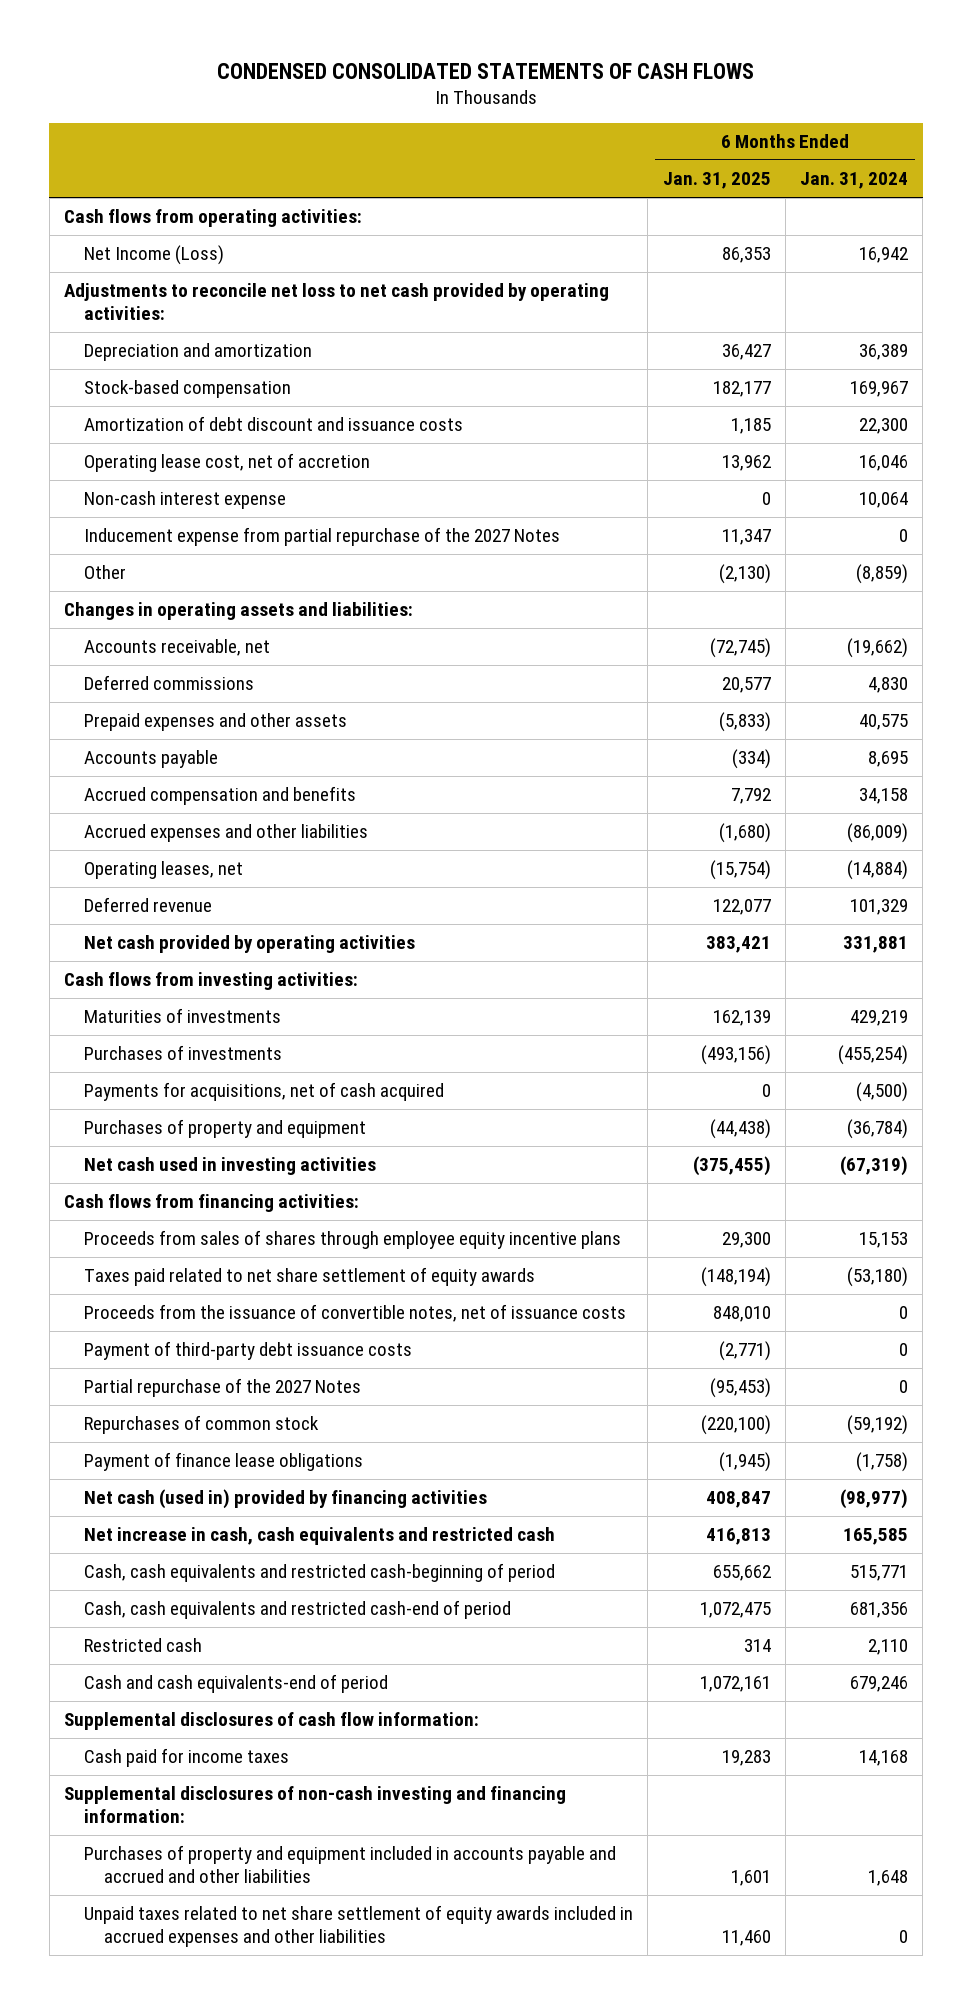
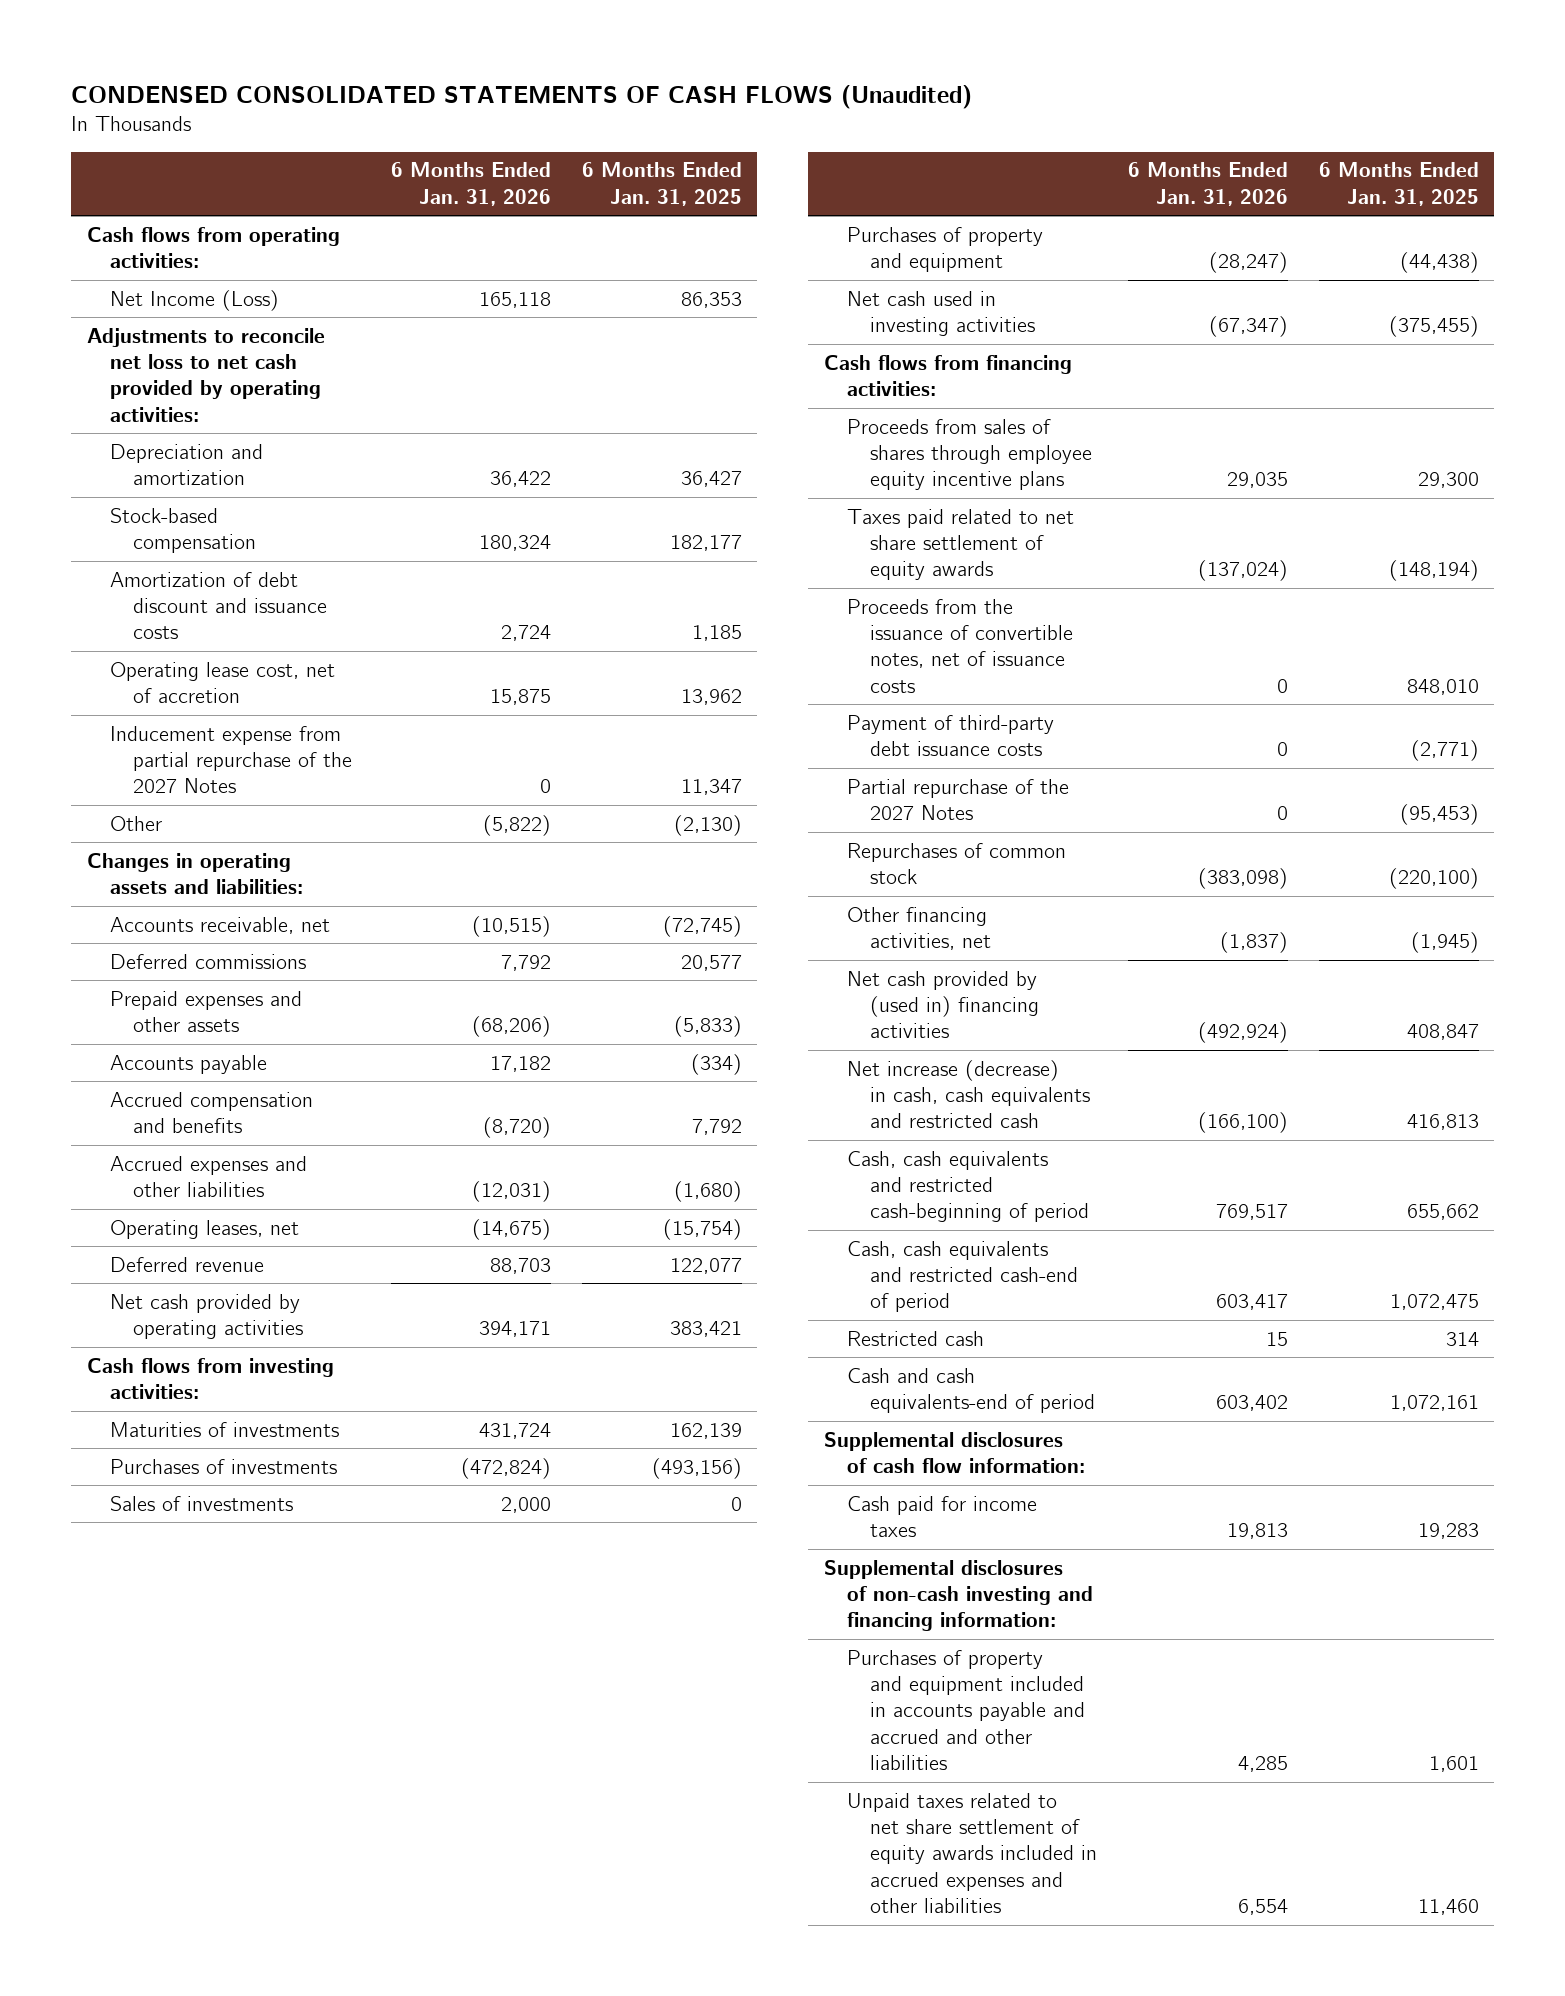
[217,62,755,79] CONDENSED CONSOLIDATED STATEMENTS OF CASH FLOWS -> [71,85,973,110] CONDENSED CONSOLIDATED STATEMENTS OF CASH FLOWS (Unaudited)
[799,172,908,190] Jan. 31, 2024 -> none
none -> [390,162,551,206] 6 Months Ended Jan. 31, 2026
[84,491,287,510] Non-cash interest expense -> none
[84,1082,445,1102] Payments for acquisitions, net of cash acquired -> none
none -> [109,1495,293,1511] Sales of investments
[84,1452,364,1472] Payment of finance lease obligations -> [847,906,992,951] Other financing activities, net
[84,1489,488,1510] Net cash (used in) provided by financing activities -> [847,970,1040,1039] Net cash provided by (used in) financing activities
[84,1527,556,1546] Net increase in cash, cash equivalents and restricted cash -> [847,1059,1091,1129] Net increase (decrease) in cash, cash equivalents and restricted cash

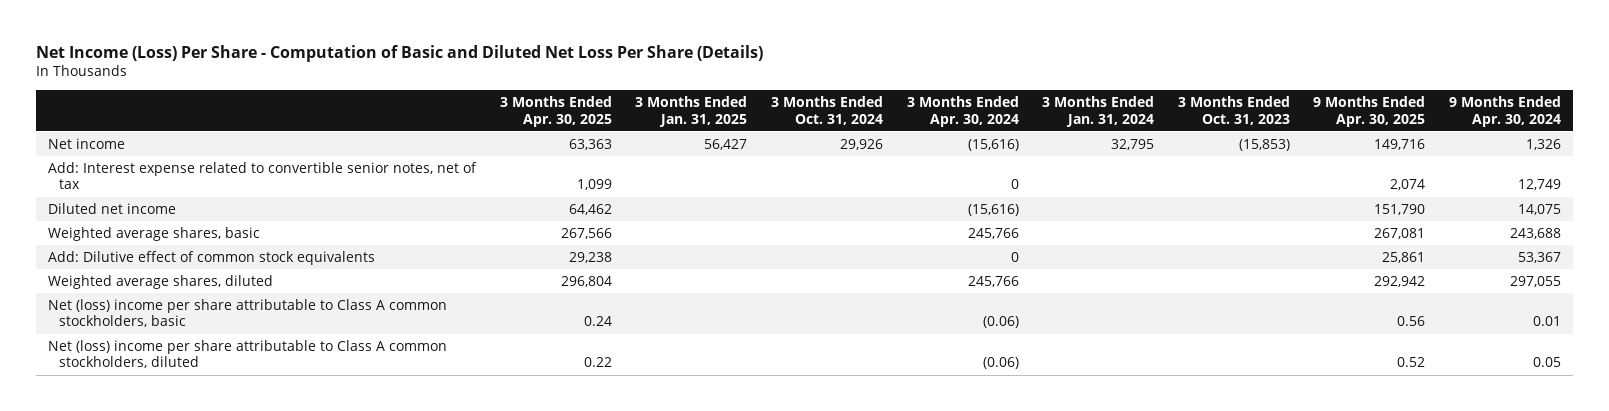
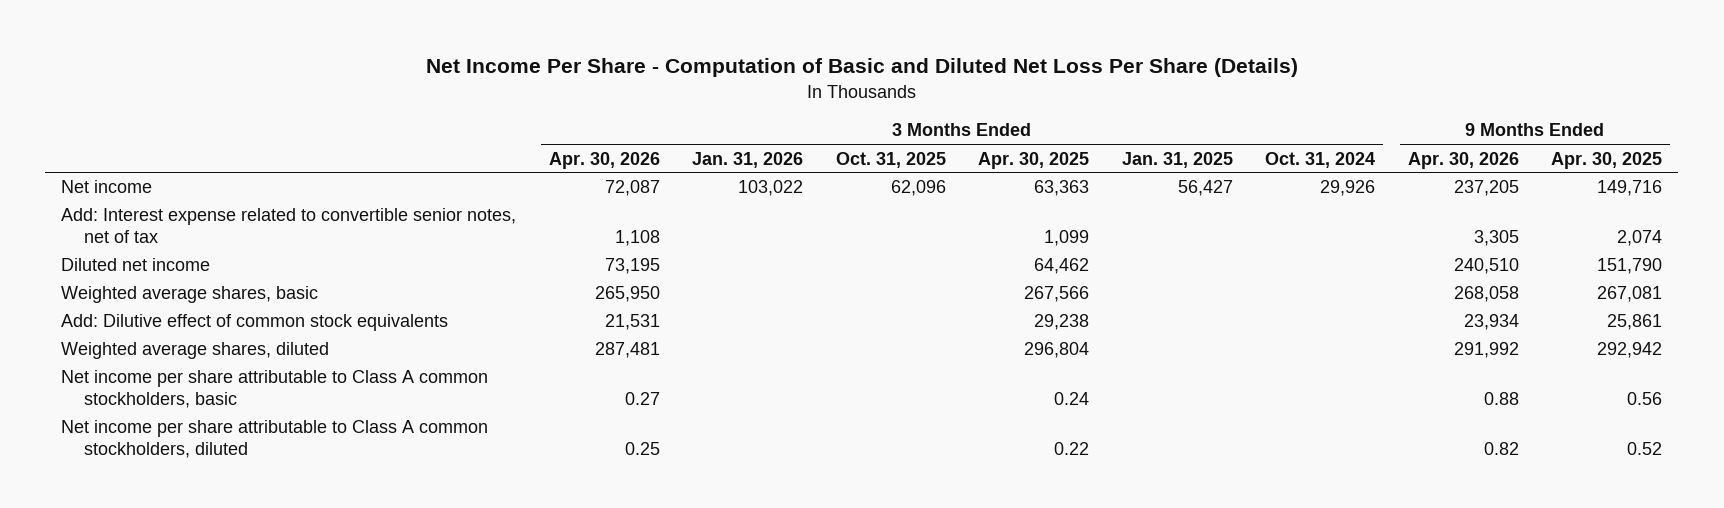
[36,44,764,62] Net Income (Loss) Per Share - Computation of Basic and Diluted Net Loss Per Share (Details) -> [425,58,1298,78] Net Income Per Share - Computation of Basic and Diluted Net Loss Per Share (Details)
[906,96,1019,127] 3 Months Ended Apr. 30, 2024 -> none
[1042,96,1155,127] 3 Months Ended Jan. 31, 2024 -> none
[1177,96,1290,125] 3 Months Ended Oct. 31, 2023 -> none
[1449,96,1562,127] 9 Months Ended Apr. 30, 2024 -> none
none -> [548,151,660,169] Apr. 30, 2026
none -> [692,151,804,168] Jan. 31, 2026
none -> [835,151,946,168] Oct. 31, 2025
none -> [1407,151,1519,169] Apr. 30, 2026
[48,299,448,328] Net (loss) income per share attributable to Class A common stockholders, basic -> [61,370,489,408] Net income per share attributable to Class A common stockholders, basic
[48,340,448,369] Net (loss) income per share attributable to Class A common stockholders, diluted -> [61,420,489,458] Net income per share attributable to Class A common stockholders, diluted

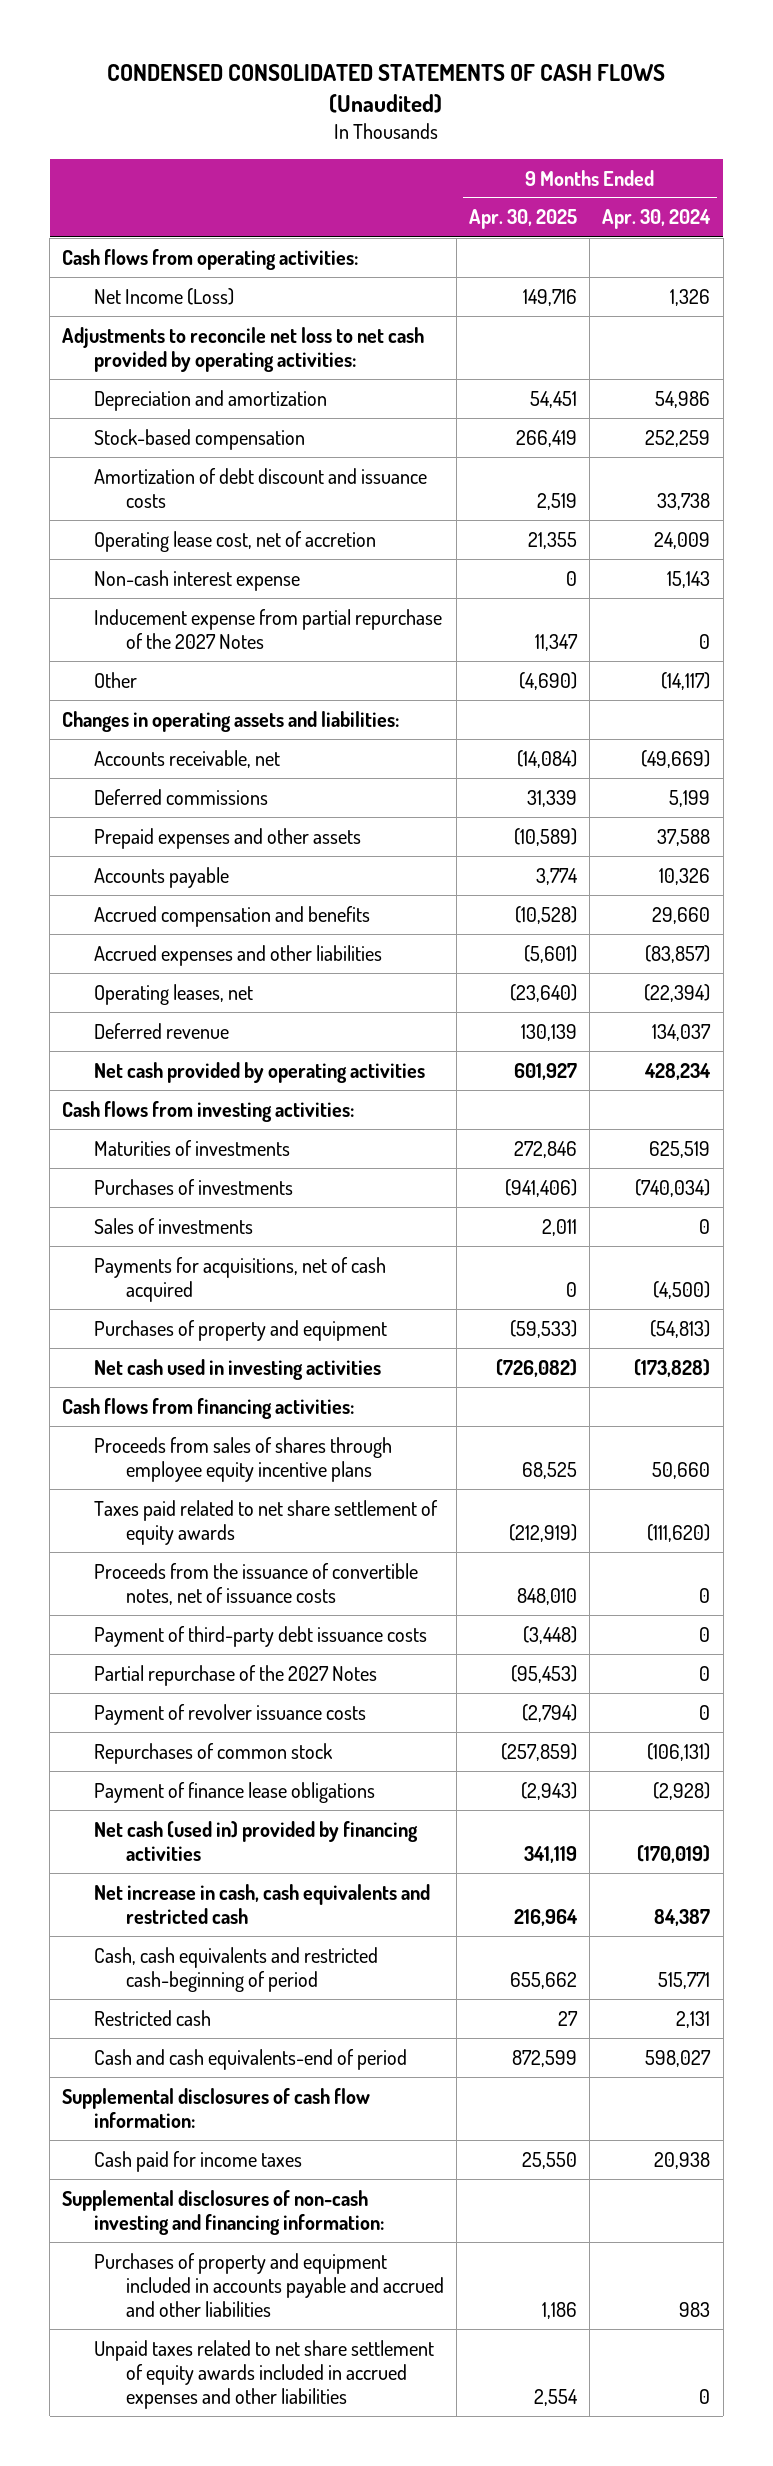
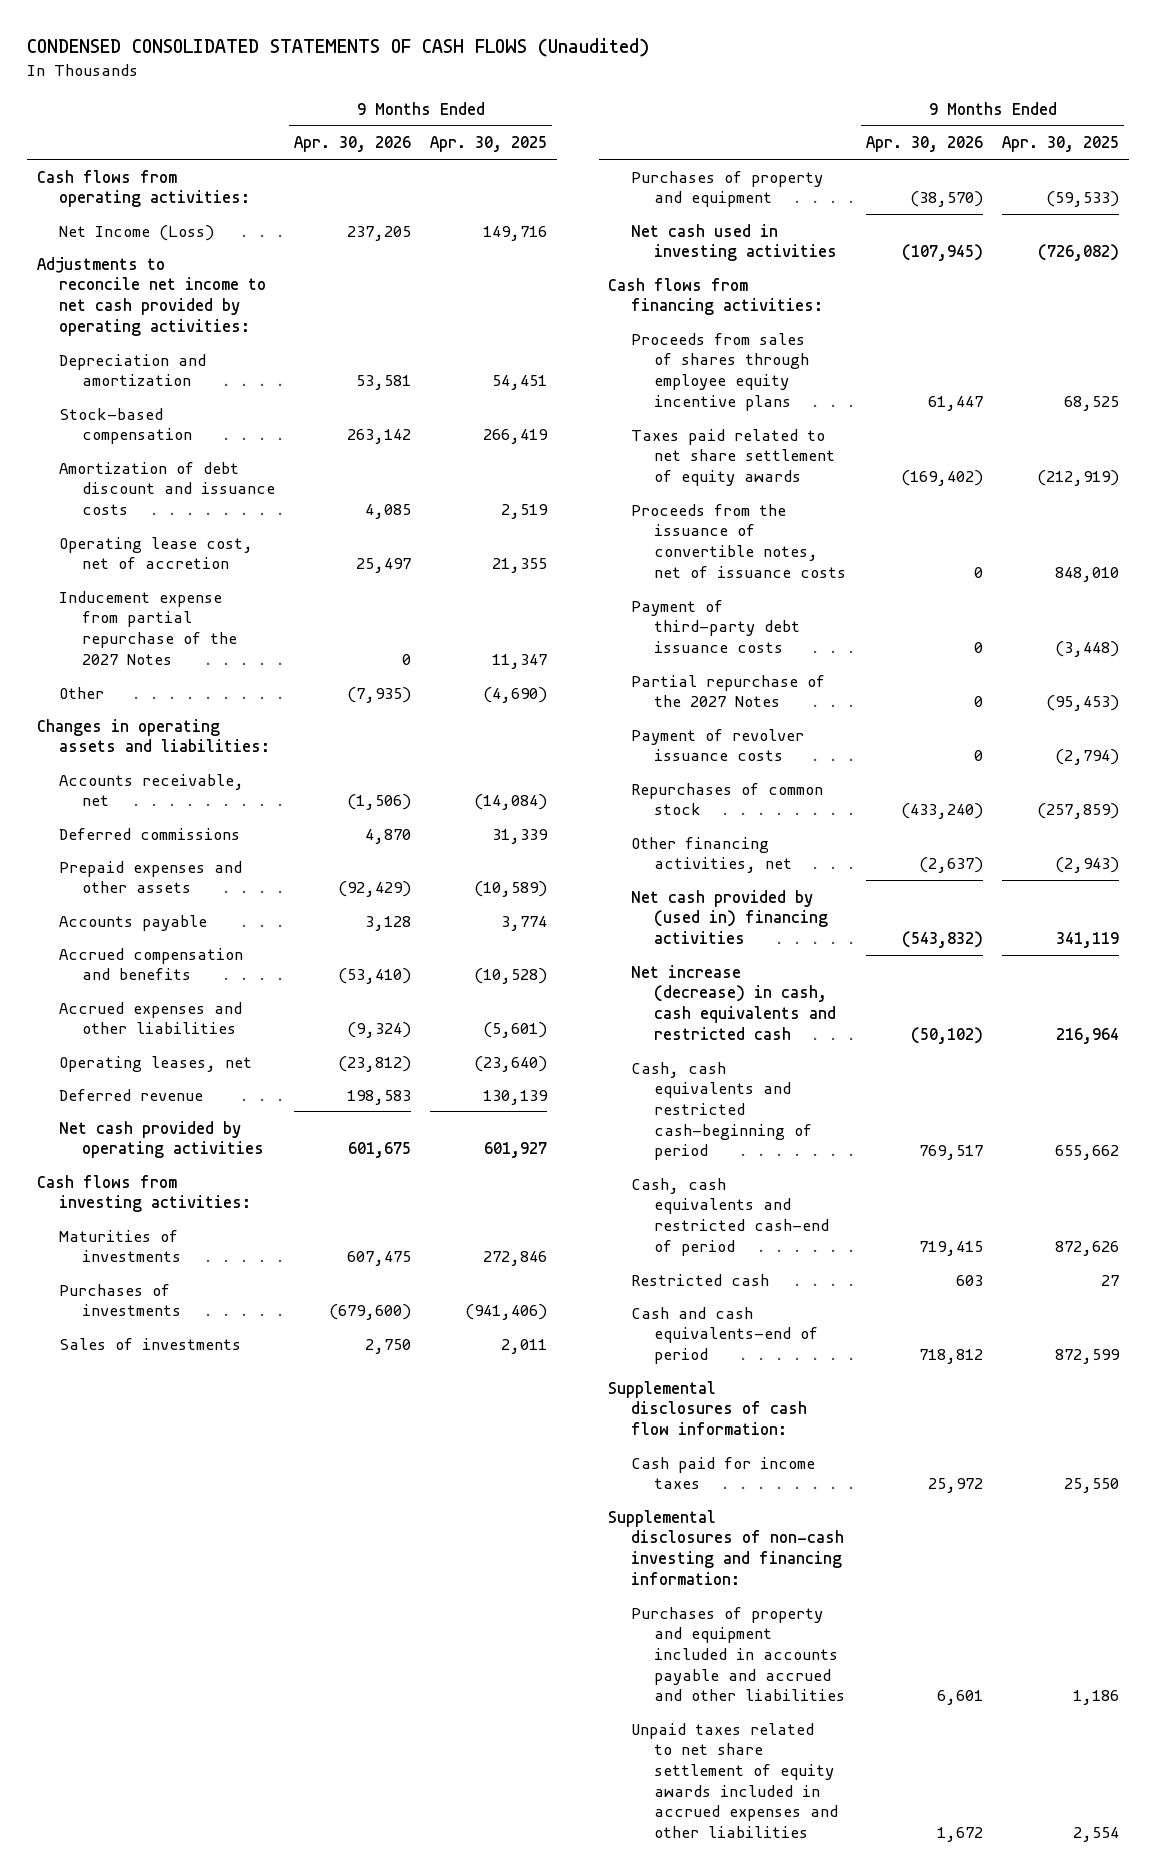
[602,209,712,230] Apr. 30, 2024 -> none
none -> [294,136,412,153] Apr. 30, 2026
[62,326,425,372] Adjustments to reconcile net loss to net cash provided by operating activities: -> [36,256,267,336] Adjustments to reconcile net income to net cash provided by operating activities:
[94,569,301,591] Non-cash interest expense -> none
[94,1256,387,1302] Payments for acquisitions, net of cash acquired -> none
[94,1781,376,1803] Payment of finance lease obligations -> [631,836,792,874] Other financing activities, net
[94,1820,419,1861] Net cash (used in) provided by financing activities -> [631,889,828,944] Net cash provided by (used in) financing activities
[94,1883,431,1924] Net increase in cash, cash equivalents and restricted cash -> [631,964,836,1040] Net increase (decrease) in cash, cash equivalents and restricted cash
none -> [631,1177,829,1256] Cash, cash equivalents and restricted cash-end of period

